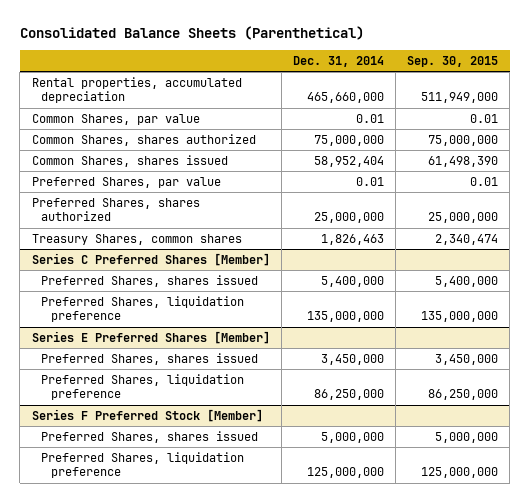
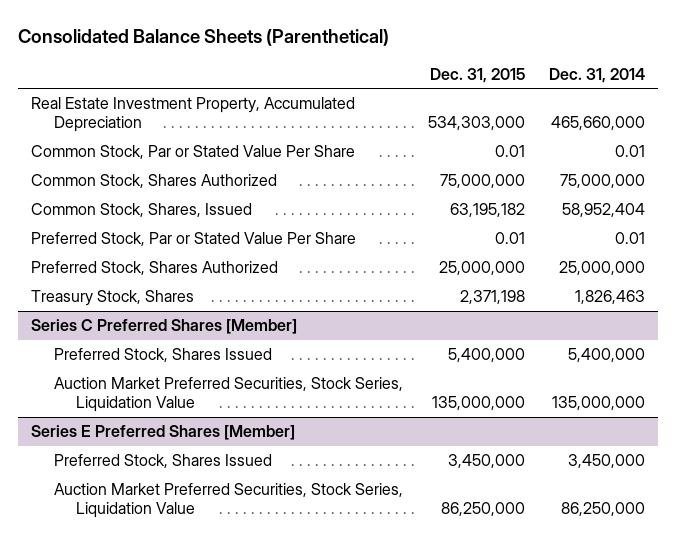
[406,55,498,67] Sep. 30, 2015 -> none
none -> [429,67,525,83] Dec. 31, 2015
[31,76,242,104] Rental properties, accumulated depreciation -> [30,97,355,133] Real Estate Investment Property, Accumulated Depreciation
[31,113,200,125] Common Shares, par value -> [30,145,355,160] Common Stock, Par or Stated Value Per Share
[31,133,256,146] Common Shares, shares authorized -> [30,174,277,189] Common Stock, Shares Authorized
[31,154,228,167] Common Shares, shares issued -> [30,203,252,218] Common Stock, Shares, Issued
[31,176,221,188] Preferred Shares, par value -> [30,232,356,247] Preferred Stock, Par or Stated Value Per Share
[31,197,200,222] Preferred Shares, shares authorized -> [30,261,278,276] Preferred Stock, Shares Authorized
[31,233,242,245] Treasury Shares, common shares -> [30,290,194,307] Treasury Stock, Shares
[41,274,259,287] Preferred Shares, shares issued -> [53,348,272,363] Preferred Stock, Shares Issued
[41,295,245,323] Preferred Shares, liquidation preference -> [53,377,403,413] Auction Market Preferred Securities, Stock Series, Liquidation Value
[31,408,263,422] Series F Preferred Stock [Member] -> none
[41,430,259,443] Preferred Shares, shares issued -> none
[41,451,245,479] Preferred Shares, liquidation preference -> none
[41,352,259,365] Preferred Shares, shares issued -> [53,454,272,469] Preferred Stock, Shares Issued
[41,373,245,401] Preferred Shares, liquidation preference -> [53,483,403,519] Auction Market Preferred Securities, Stock Series, Liquidation Value

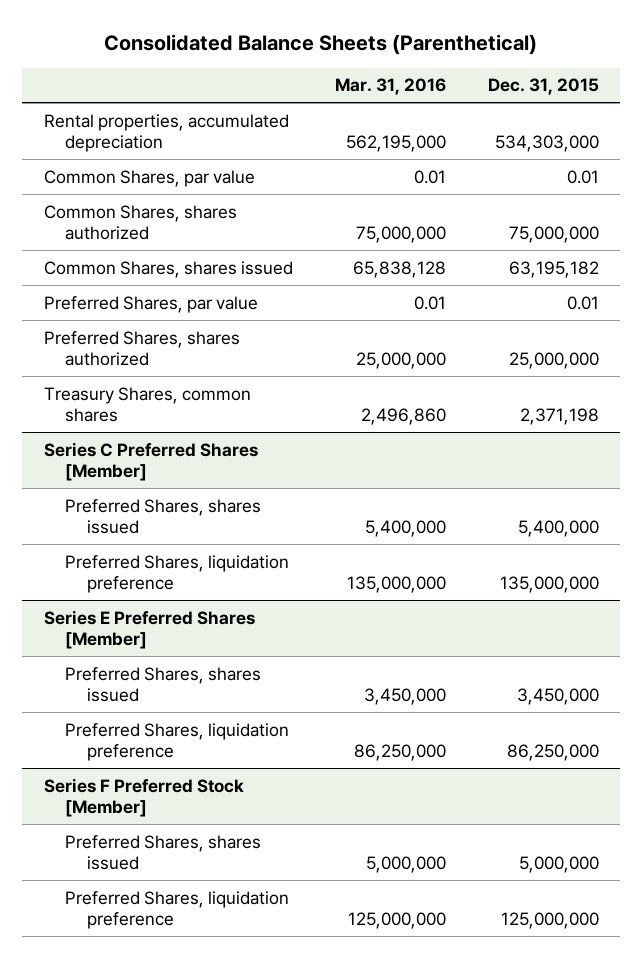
[549,67,646,83] Dec. 31, 2014 -> none
none -> [334,78,446,96] Mar. 31, 2016
[30,97,355,133] Real Estate Investment Property, Accumulated Depreciation -> [43,113,289,153] Rental properties, accumulated depreciation
[30,145,355,160] Common Stock, Par or Stated Value Per Share -> [43,169,255,187] Common Shares, par value
[30,174,277,189] Common Stock, Shares Authorized -> [43,204,237,241] Common Shares, shares authorized
[30,203,252,218] Common Stock, Shares, Issued -> [43,260,293,278] Common Shares, shares issued
[30,232,356,247] Preferred Stock, Par or Stated Value Per Share -> [43,295,258,313] Preferred Shares, par value
[30,261,278,276] Preferred Stock, Shares Authorized -> [43,330,240,367] Preferred Shares, shares authorized
[30,290,194,307] Treasury Stock, Shares -> [43,386,251,423] Treasury Shares, common shares
[53,348,272,363] Preferred Stock, Shares Issued -> [65,498,262,535] Preferred Shares, shares issued
[53,377,403,413] Auction Market Preferred Securities, Stock Series, Liquidation Value -> [65,554,290,594] Preferred Shares, liquidation preference
[53,454,272,469] Preferred Stock, Shares Issued -> [65,666,262,703] Preferred Shares, shares issued
[53,483,403,519] Auction Market Preferred Securities, Stock Series, Liquidation Value -> [65,722,290,762] Preferred Shares, liquidation preference
none -> [43,777,244,818] Series F Preferred Stock [Member]
none -> [65,834,262,871] Preferred Shares, shares issued
none -> [65,890,290,930] Preferred Shares, liquidation preference

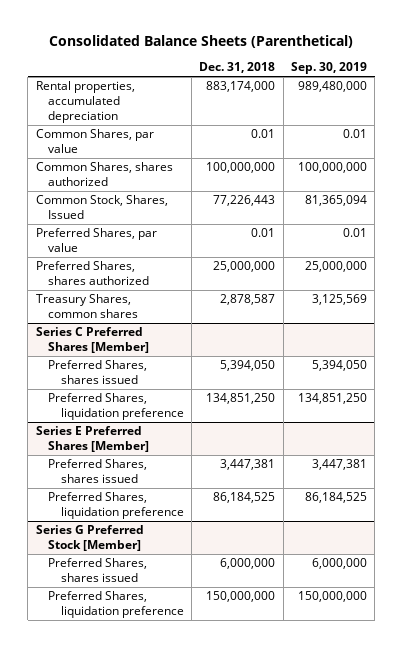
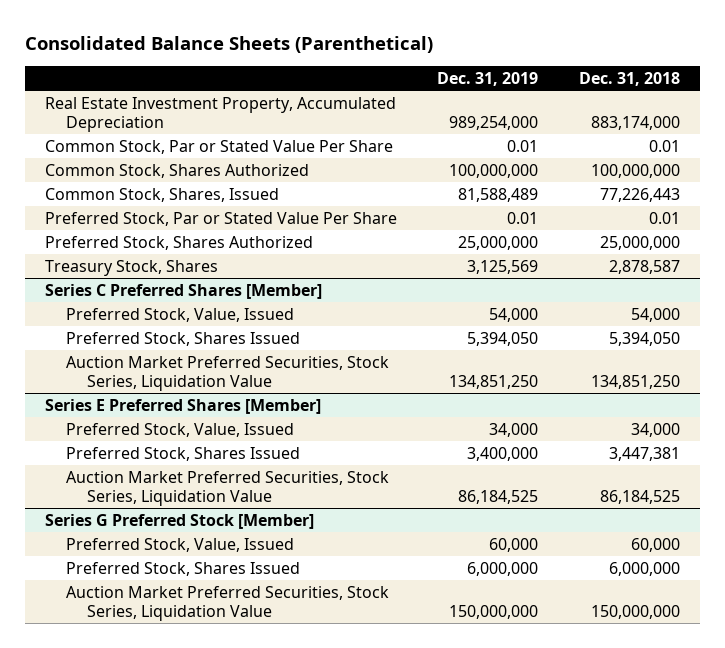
[291,61,368,74] Sep. 30, 2019 -> none
none -> [437,71,539,86] Dec. 31, 2019
[35,81,135,123] Rental properties, accumulated depreciation -> [44,96,396,132] Real Estate Investment Property, Accumulated Depreciation
[35,129,154,153] Common Shares, par value -> [44,139,393,154] Common Stock, Par or Stated Value Per Share
[35,162,173,186] Common Shares, shares authorized -> [44,163,309,178] Common Stock, Shares Authorized
[35,228,157,252] Preferred Shares, par value -> [44,211,397,226] Preferred Stock, Par or Stated Value Per Share
[35,261,150,285] Preferred Shares, shares authorized -> [44,235,313,250] Preferred Stock, Shares Authorized
[35,294,139,318] Treasury Shares, common shares -> [44,259,218,276] Treasury Stock, Shares
none -> [65,307,294,322] Preferred Stock, Value, Issued
[48,360,148,384] Preferred Shares, shares issued -> [65,331,300,346] Preferred Stock, Shares Issued
[48,393,184,420] Preferred Shares, liquidation preference -> [65,355,389,391] Auction Market Preferred Securities, Stock Series, Liquidation Value
none -> [65,422,294,437] Preferred Stock, Value, Issued
[48,459,148,483] Preferred Shares, shares issued -> [65,446,300,461] Preferred Stock, Shares Issued
[48,492,184,519] Preferred Shares, liquidation preference -> [65,470,389,506] Auction Market Preferred Securities, Stock Series, Liquidation Value
none -> [65,537,294,552] Preferred Stock, Value, Issued
[48,558,148,582] Preferred Shares, shares issued -> [65,561,300,576] Preferred Stock, Shares Issued
[48,591,184,618] Preferred Shares, liquidation preference -> [65,585,389,621] Auction Market Preferred Securities, Stock Series, Liquidation Value

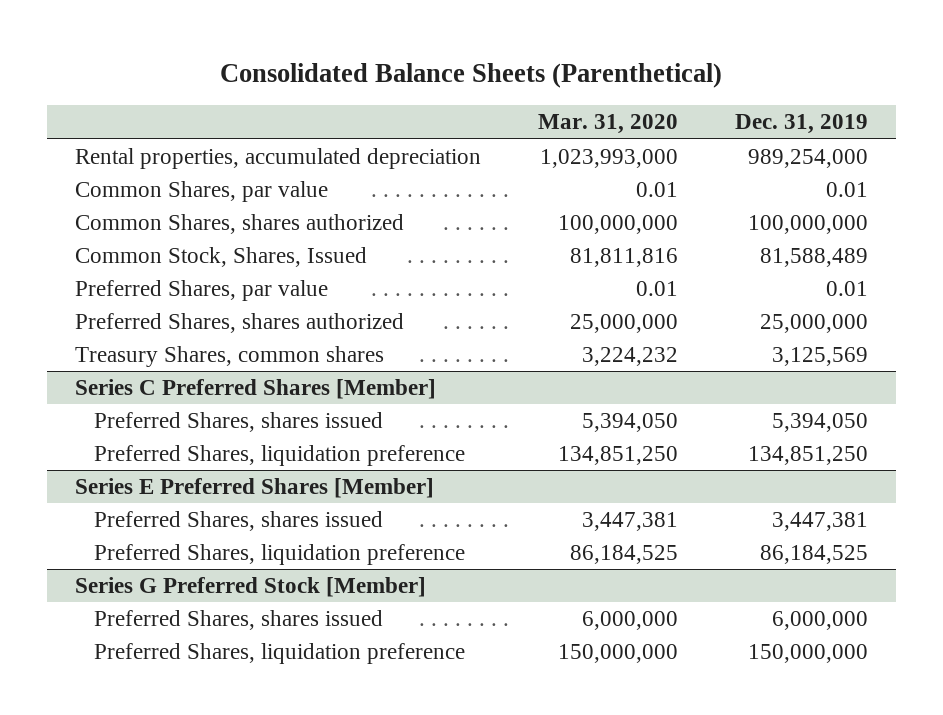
[578,71,680,86] Dec. 31, 2018 -> none
none -> [537,114,678,135] Mar. 31, 2020
[44,96,396,132] Real Estate Investment Property, Accumulated Depreciation -> [74,148,481,170] Rental properties, accumulated depreciation
[44,139,393,154] Common Stock, Par or Stated Value Per Share -> [74,181,328,203] Common Shares, par value
[44,163,309,178] Common Stock, Shares Authorized -> [74,214,404,235] Common Shares, shares authorized
[44,211,397,226] Preferred Stock, Par or Stated Value Per Share -> [74,280,328,302] Preferred Shares, par value
[44,235,313,250] Preferred Stock, Shares Authorized -> [74,313,404,334] Preferred Shares, shares authorized
[44,259,218,276] Treasury Stock, Shares -> [74,346,384,368] Treasury Shares, common shares
[65,307,294,322] Preferred Stock, Value, Issued -> none
[65,331,300,346] Preferred Stock, Shares Issued -> [94,412,384,433] Preferred Shares, shares issued
[65,355,389,391] Auction Market Preferred Securities, Stock Series, Liquidation Value -> [94,445,466,467] Preferred Shares, liquidation preference
[65,422,294,437] Preferred Stock, Value, Issued -> none
[65,446,300,461] Preferred Stock, Shares Issued -> [94,511,384,532] Preferred Shares, shares issued
[467,446,539,461] 3,400,000 -> [771,512,868,532] 3,447,381
[65,470,389,506] Auction Market Preferred Securities, Stock Series, Liquidation Value -> [94,544,466,566] Preferred Shares, liquidation preference
[65,537,294,552] Preferred Stock, Value, Issued -> none
[65,561,300,576] Preferred Stock, Shares Issued -> [94,610,384,631] Preferred Shares, shares issued
[65,585,389,621] Auction Market Preferred Securities, Stock Series, Liquidation Value -> [94,643,466,665] Preferred Shares, liquidation preference

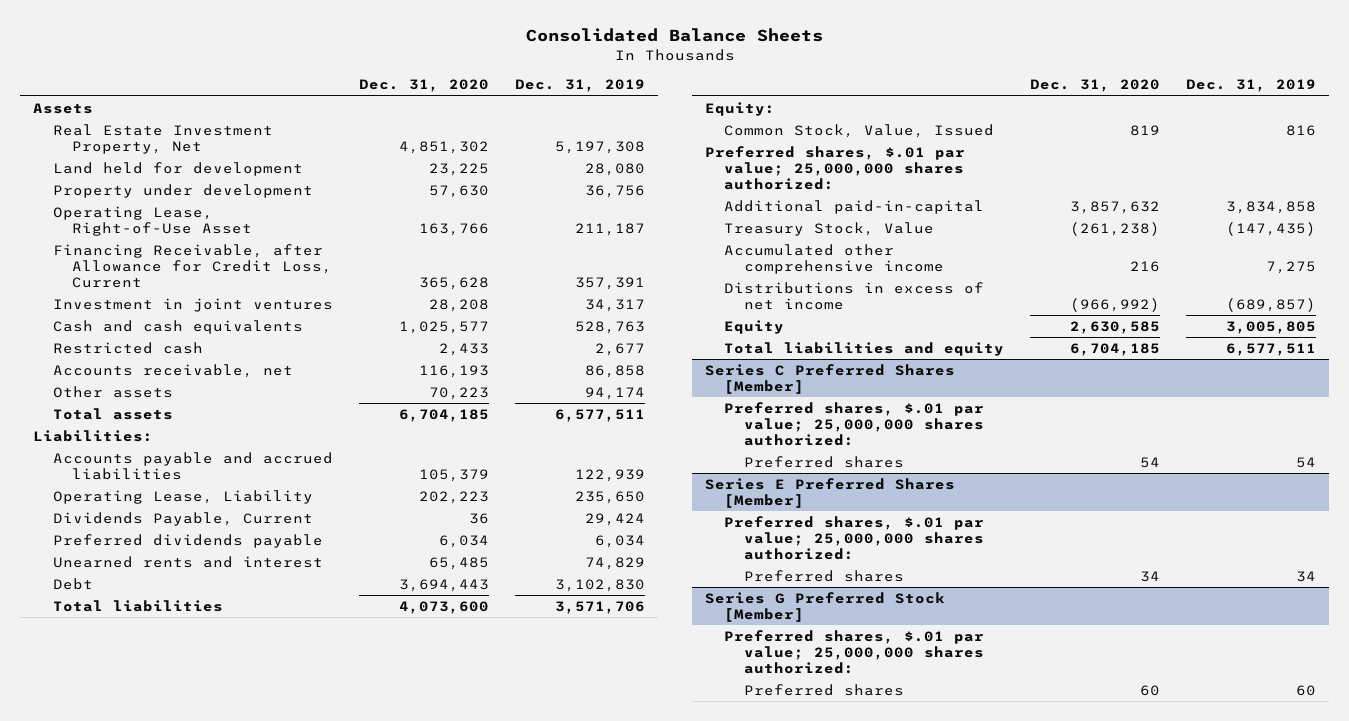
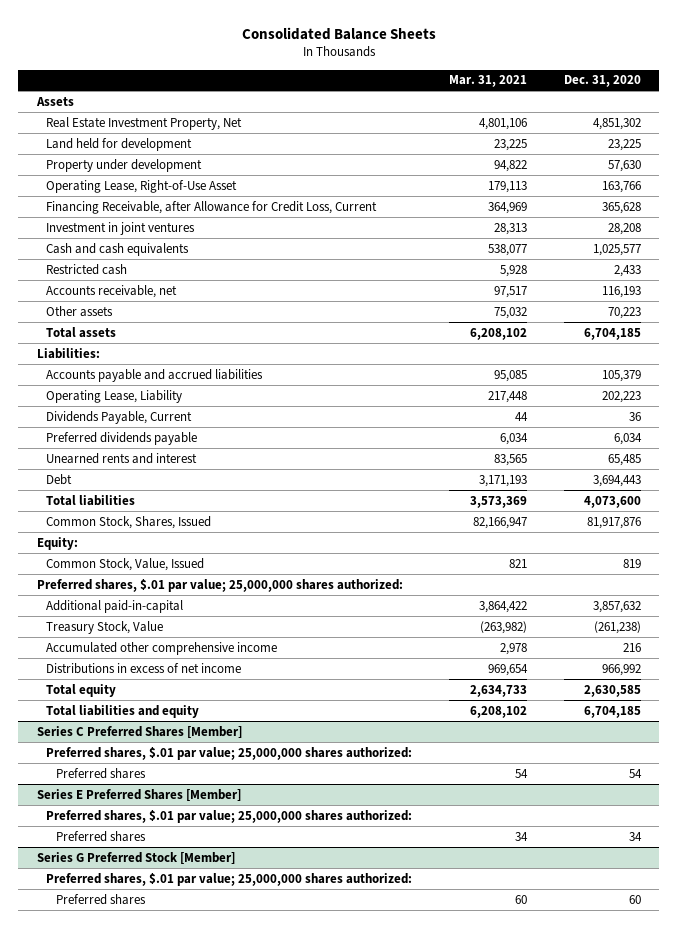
[514,79,645,93] Dec. 31, 2019 -> none
none -> [448,75,527,88] Mar. 31, 2021
none -> [46,515,212,529] Common Stock, Shares, Issued
[1070,297,1161,312] (966,992) -> [601,663,641,676] 966,992
[724,319,785,334] Equity -> [46,683,117,697] Total equity

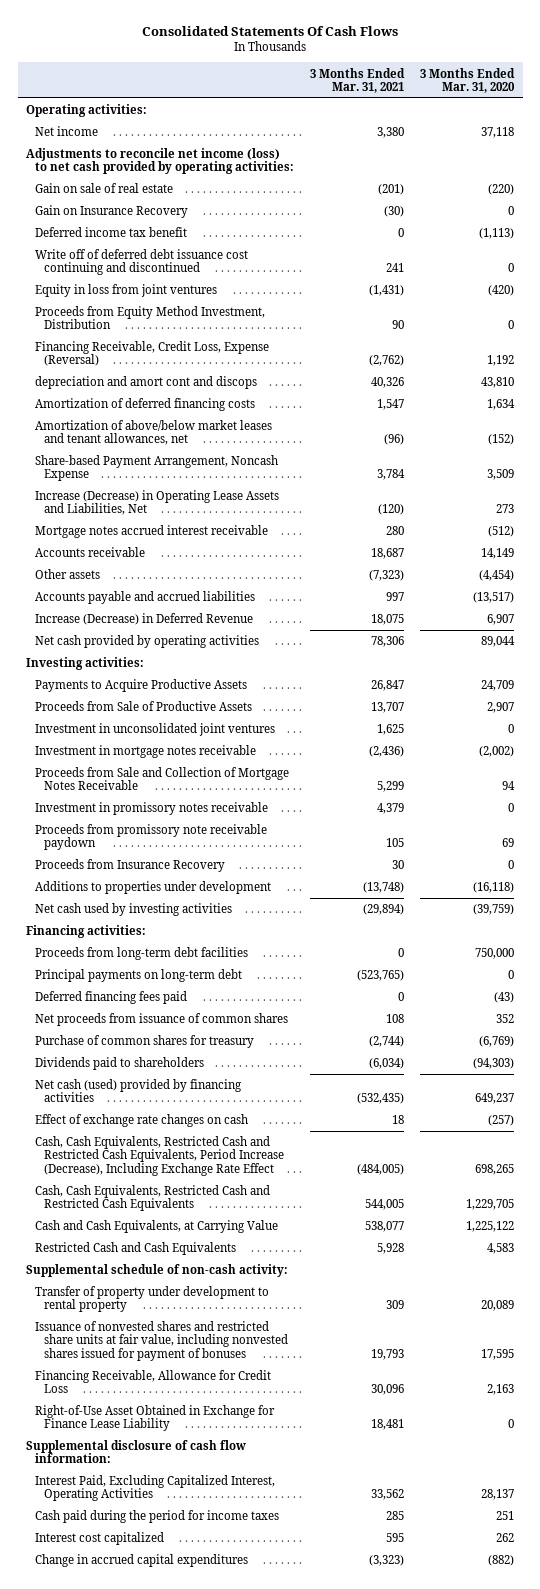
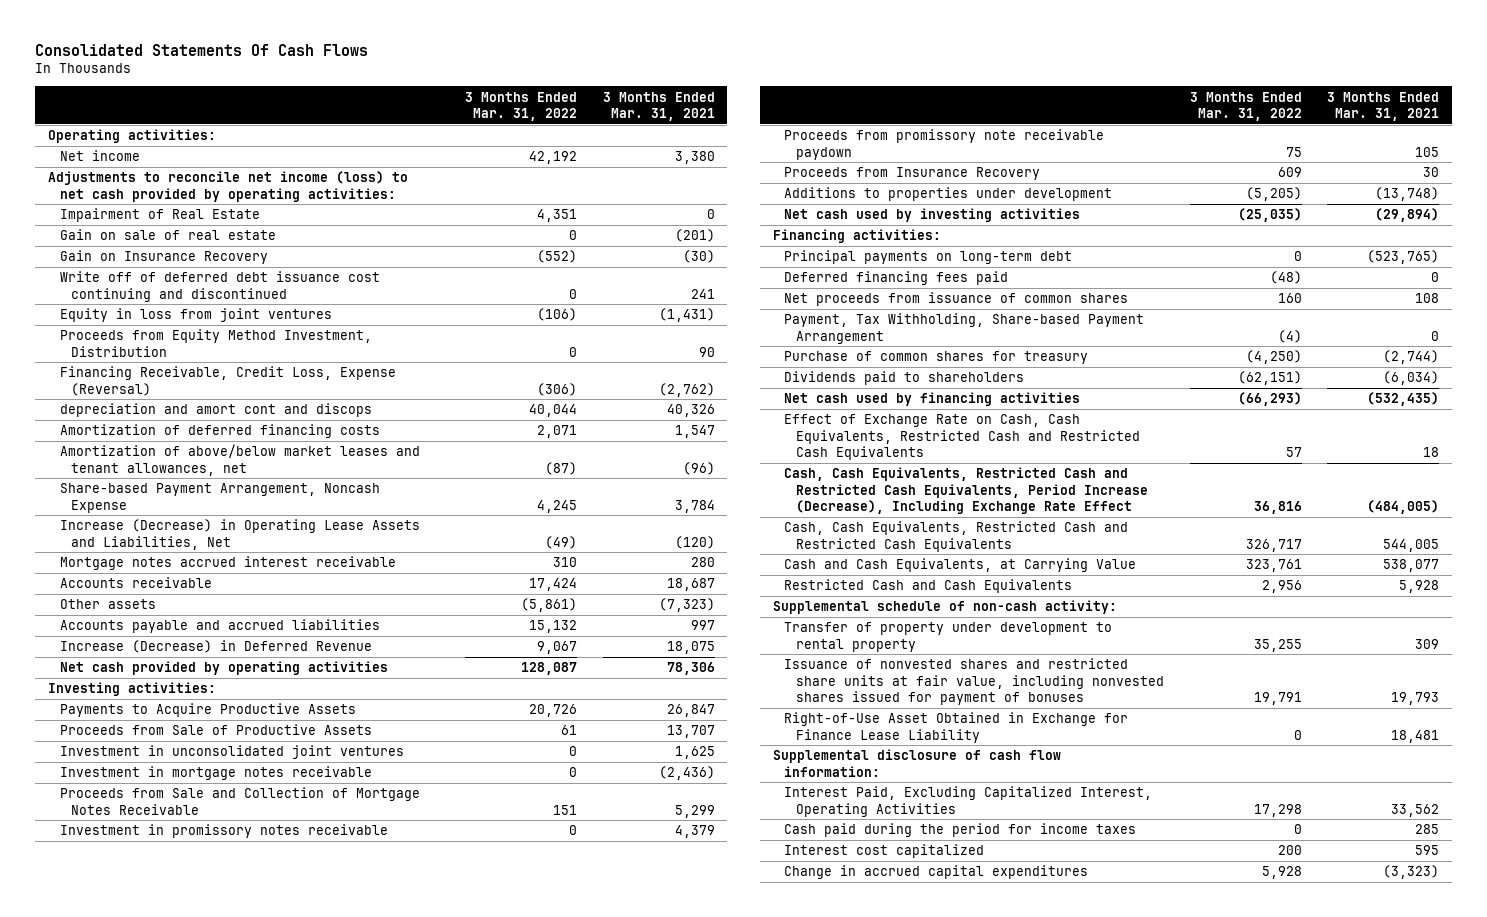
[420,67,516,93] 3 Months Ended Mar. 31, 2020 -> none
none -> [464,91,577,121] 3 Months Ended Mar. 31, 2022
none -> [59,208,260,223] Impairment of Real Estate
[35,227,188,238] Deferred income tax benefit -> none
[35,947,249,961] Proceeds from long-term debt facilities -> none
none -> [784,313,1145,344] Payment, Tax Withholding, Share-based Payment Arrangement
[35,1079,243,1103] Net cash (used) provided by financing activities -> [784,392,1081,407] Net cash used by financing activities
[35,1114,249,1128] Effect of exchange rate changes on cash -> [784,414,1140,460] Effect of Exchange Rate on Cash, Cash Equivalents, Restricted Cash and Restricted Cash Equivalents
[35,1370,272,1394] Financing Receivable, Allowance for Credit Loss -> none

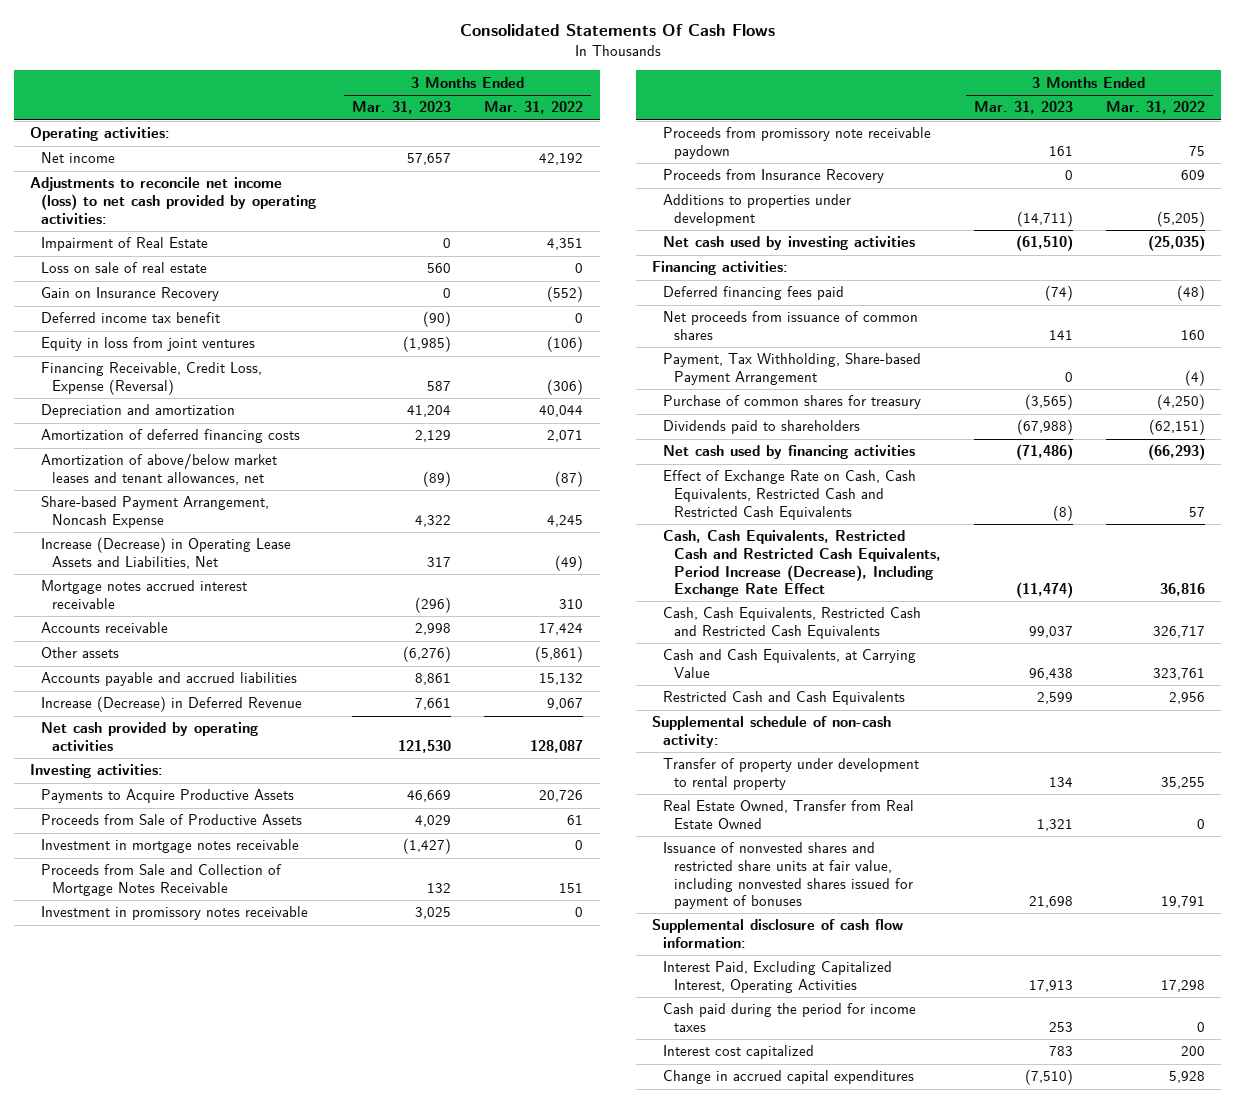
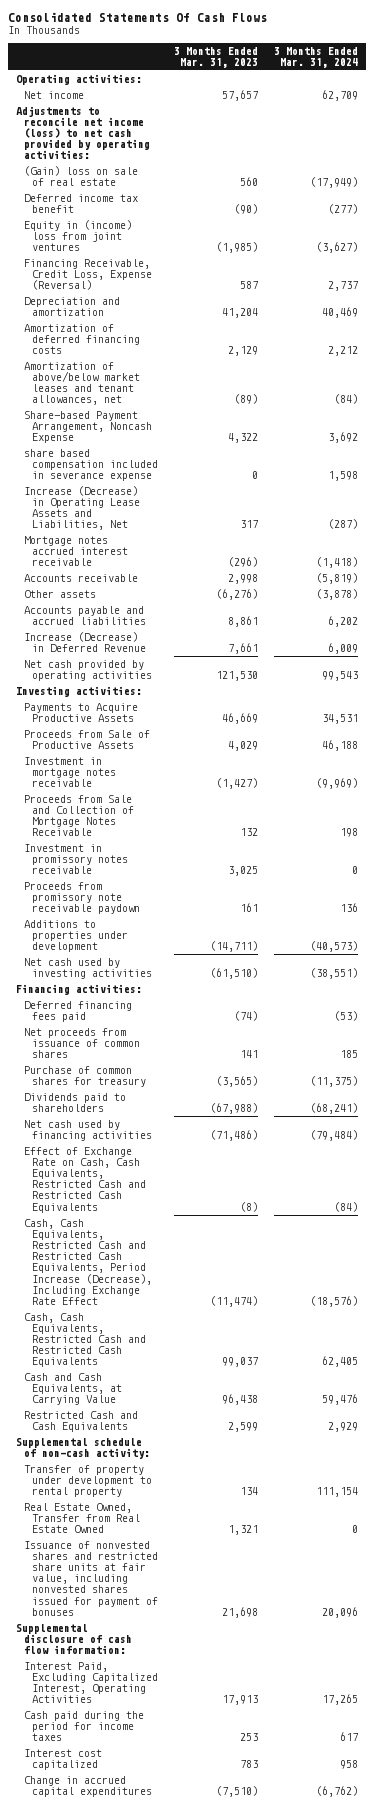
[484,101,584,115] Mar. 31, 2022 -> none
none -> [274,46,359,68] 3 Months Ended Mar. 31, 2024
[41,237,209,252] Impairment of Real Estate -> none
[41,287,220,302] Gain on Insurance Recovery -> none
[41,262,208,274] Loss on sale of real estate -> [24,166,139,187] (Gain) loss on sale of real estate
[41,337,256,352] Equity in loss from joint ventures -> [24,220,133,252] Equity in (income) loss from joint ventures
none -> [24,449,158,482] share based compensation included in severance expense
[663,169,885,184] Proceeds from Insurance Recovery -> none
[663,353,922,385] Payment, Tax Withholding, Share-based Payment Arrangement -> none

